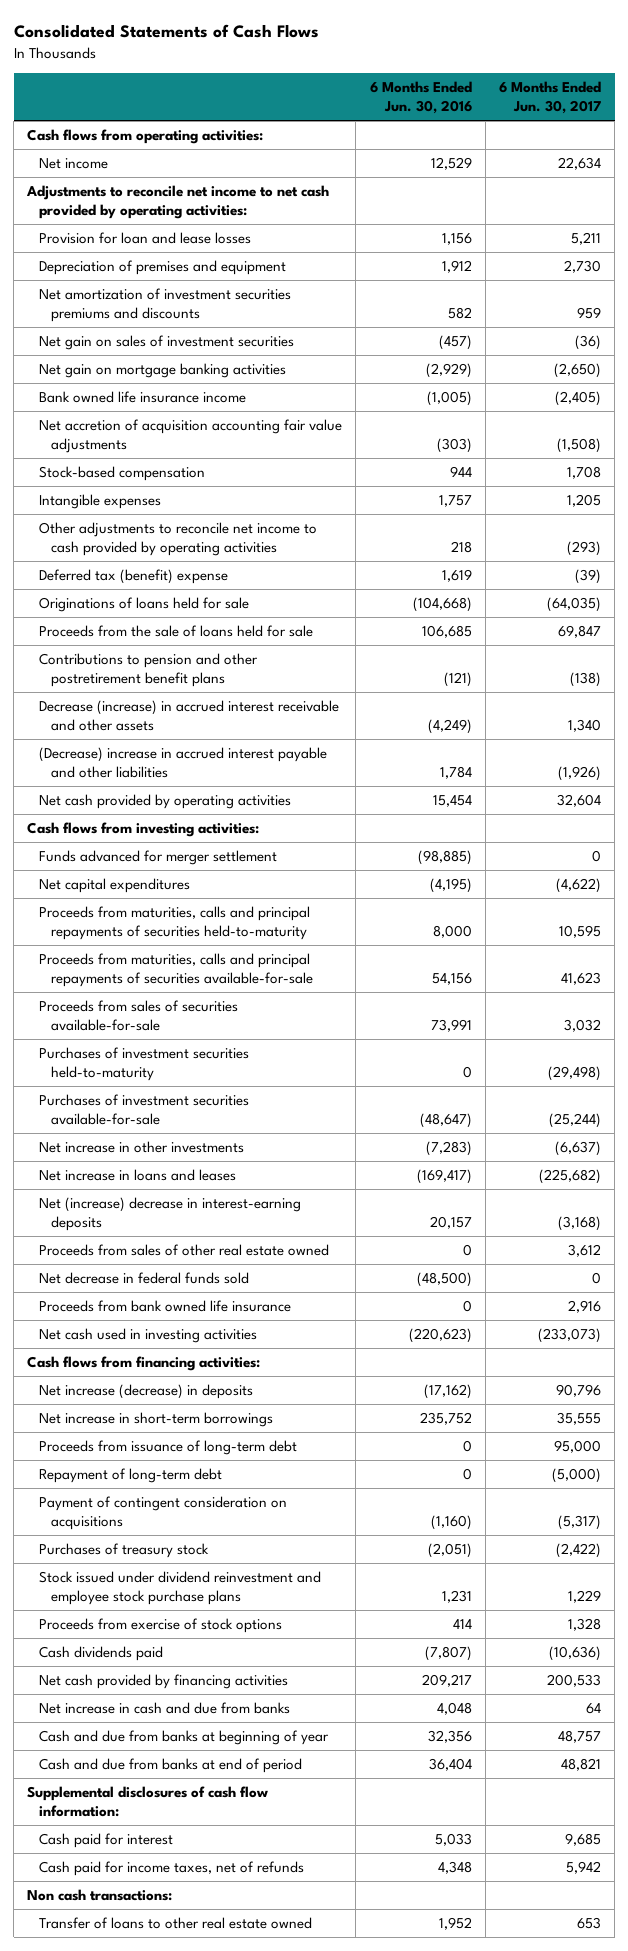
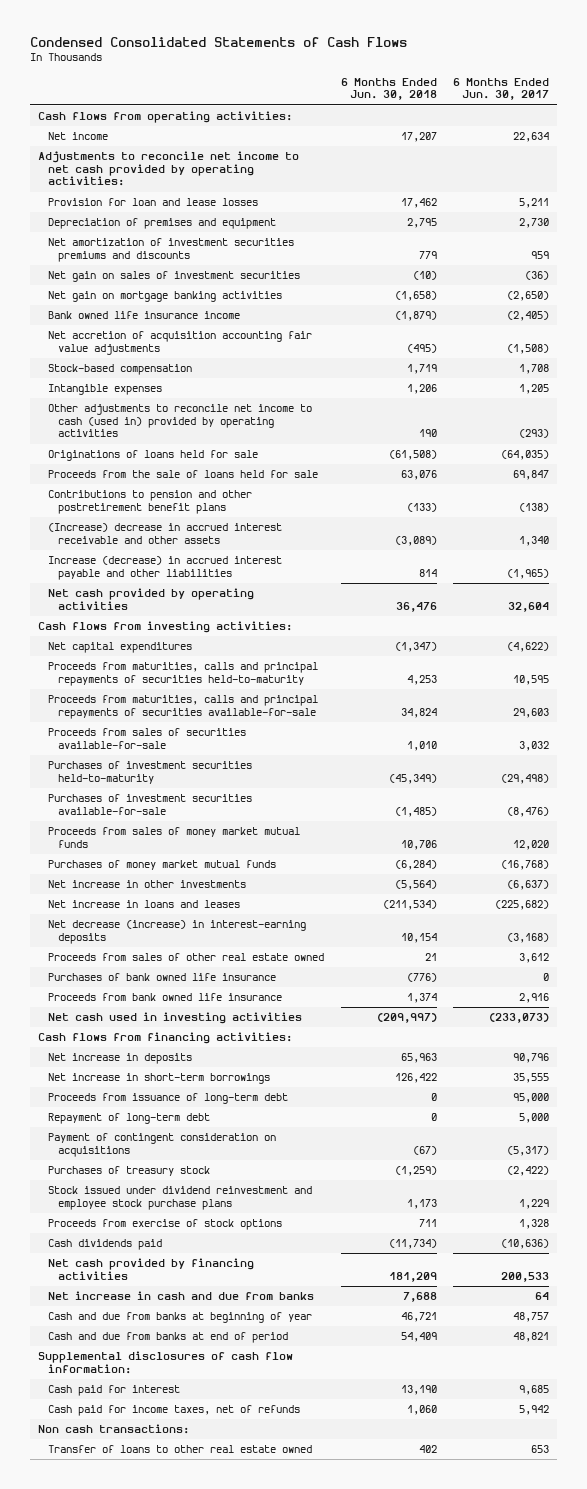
[13,24,319,39] Consolidated Statements of Cash Flows -> [29,36,407,47] Condensed Consolidated Statements of Cash Flows
[369,80,472,114] 6 Months Ended Jun. 30, 2016 -> none
none -> [340,77,437,101] 6 Months Ended Jun. 30, 2018
[39,569,229,585] Deferred tax (benefit) expense -> none
[39,522,318,557] Other adjustments to reconcile net income to cash provided by operating activities -> [48,404,313,438] Other adjustments to reconcile net income to cash (used in) provided by operating activities
[39,700,340,732] Decrease (increase) in accrued interest receivable and other assets -> [48,523,283,544] (Increase) decrease in accrued interest receivable and other assets
[39,747,328,779] (Decrease) increase in accrued interest payable and other liabilities -> [48,556,283,580] Increase (decrease) in accrued interest payable and other liabilities
[557,766,601,782] (1,926) -> [507,568,550,579] (1,965)
[39,850,278,866] Funds advanced for merger settlement -> none
[560,972,601,986] 41,623 -> [513,707,550,718] 29,603
[548,1113,601,1129] (25,244) -> [507,806,550,817] (8,476)
none -> [48,827,301,848] Proceeds from sales of money market mutual funds
none -> [48,860,277,871] Purchases of money market mutual funds
[39,1197,302,1232] Net (increase) decrease in interest-earning deposits -> [48,920,307,944] Net decrease (increase) in interest-earning deposits
[39,1272,250,1285] Net decrease in federal funds sold -> none
none -> [48,973,277,982] Purchases of bank owned life insurance
[39,1384,254,1400] Net increase (decrease) in deposits -> [48,1053,193,1065] Net increase in deposits
[551,1468,601,1484] (5,000) -> [519,1113,550,1124] 5,000

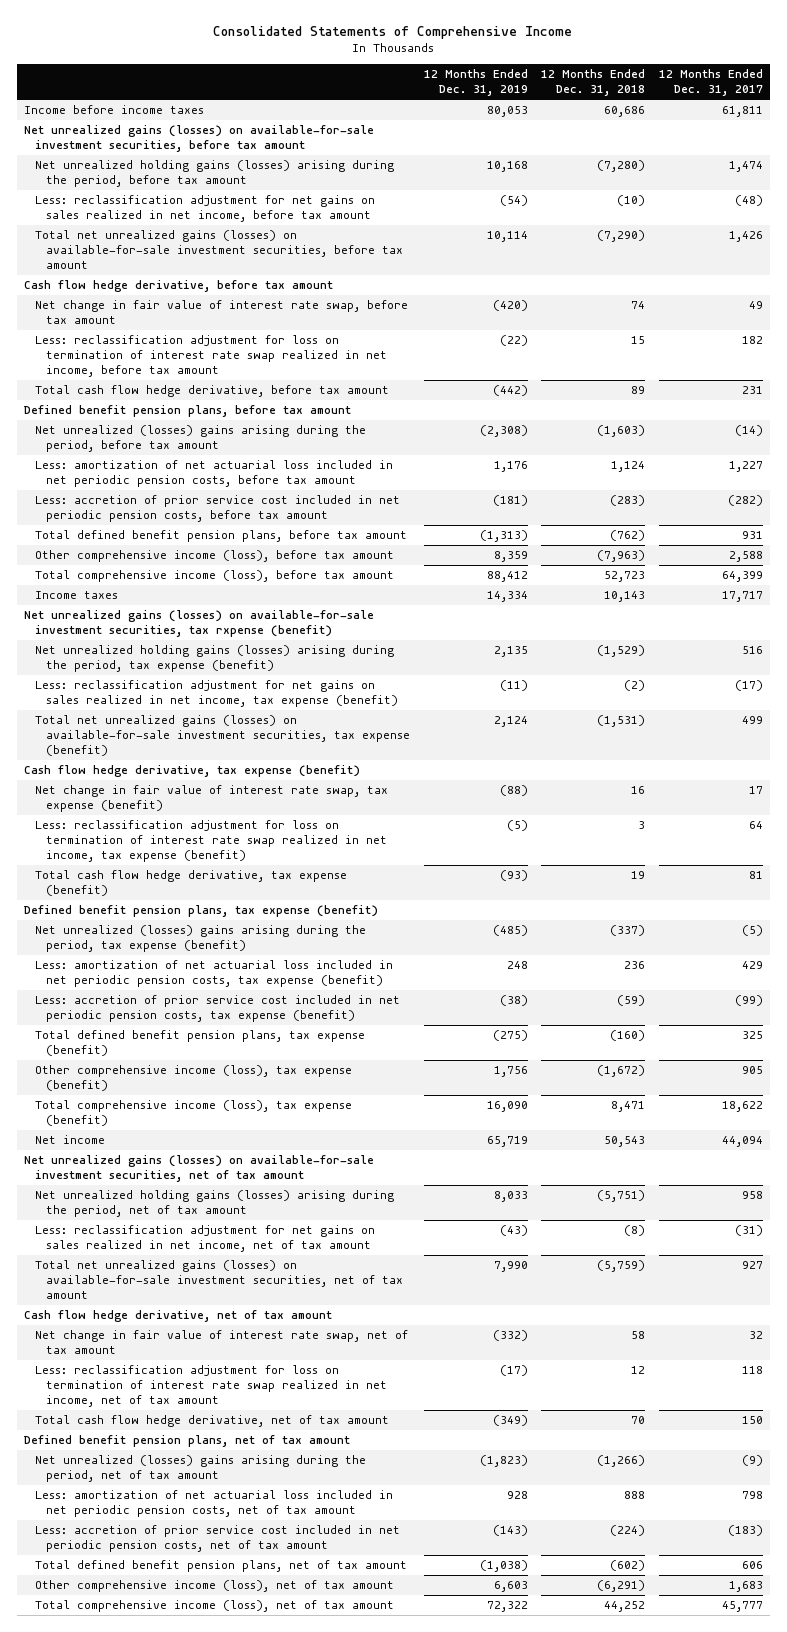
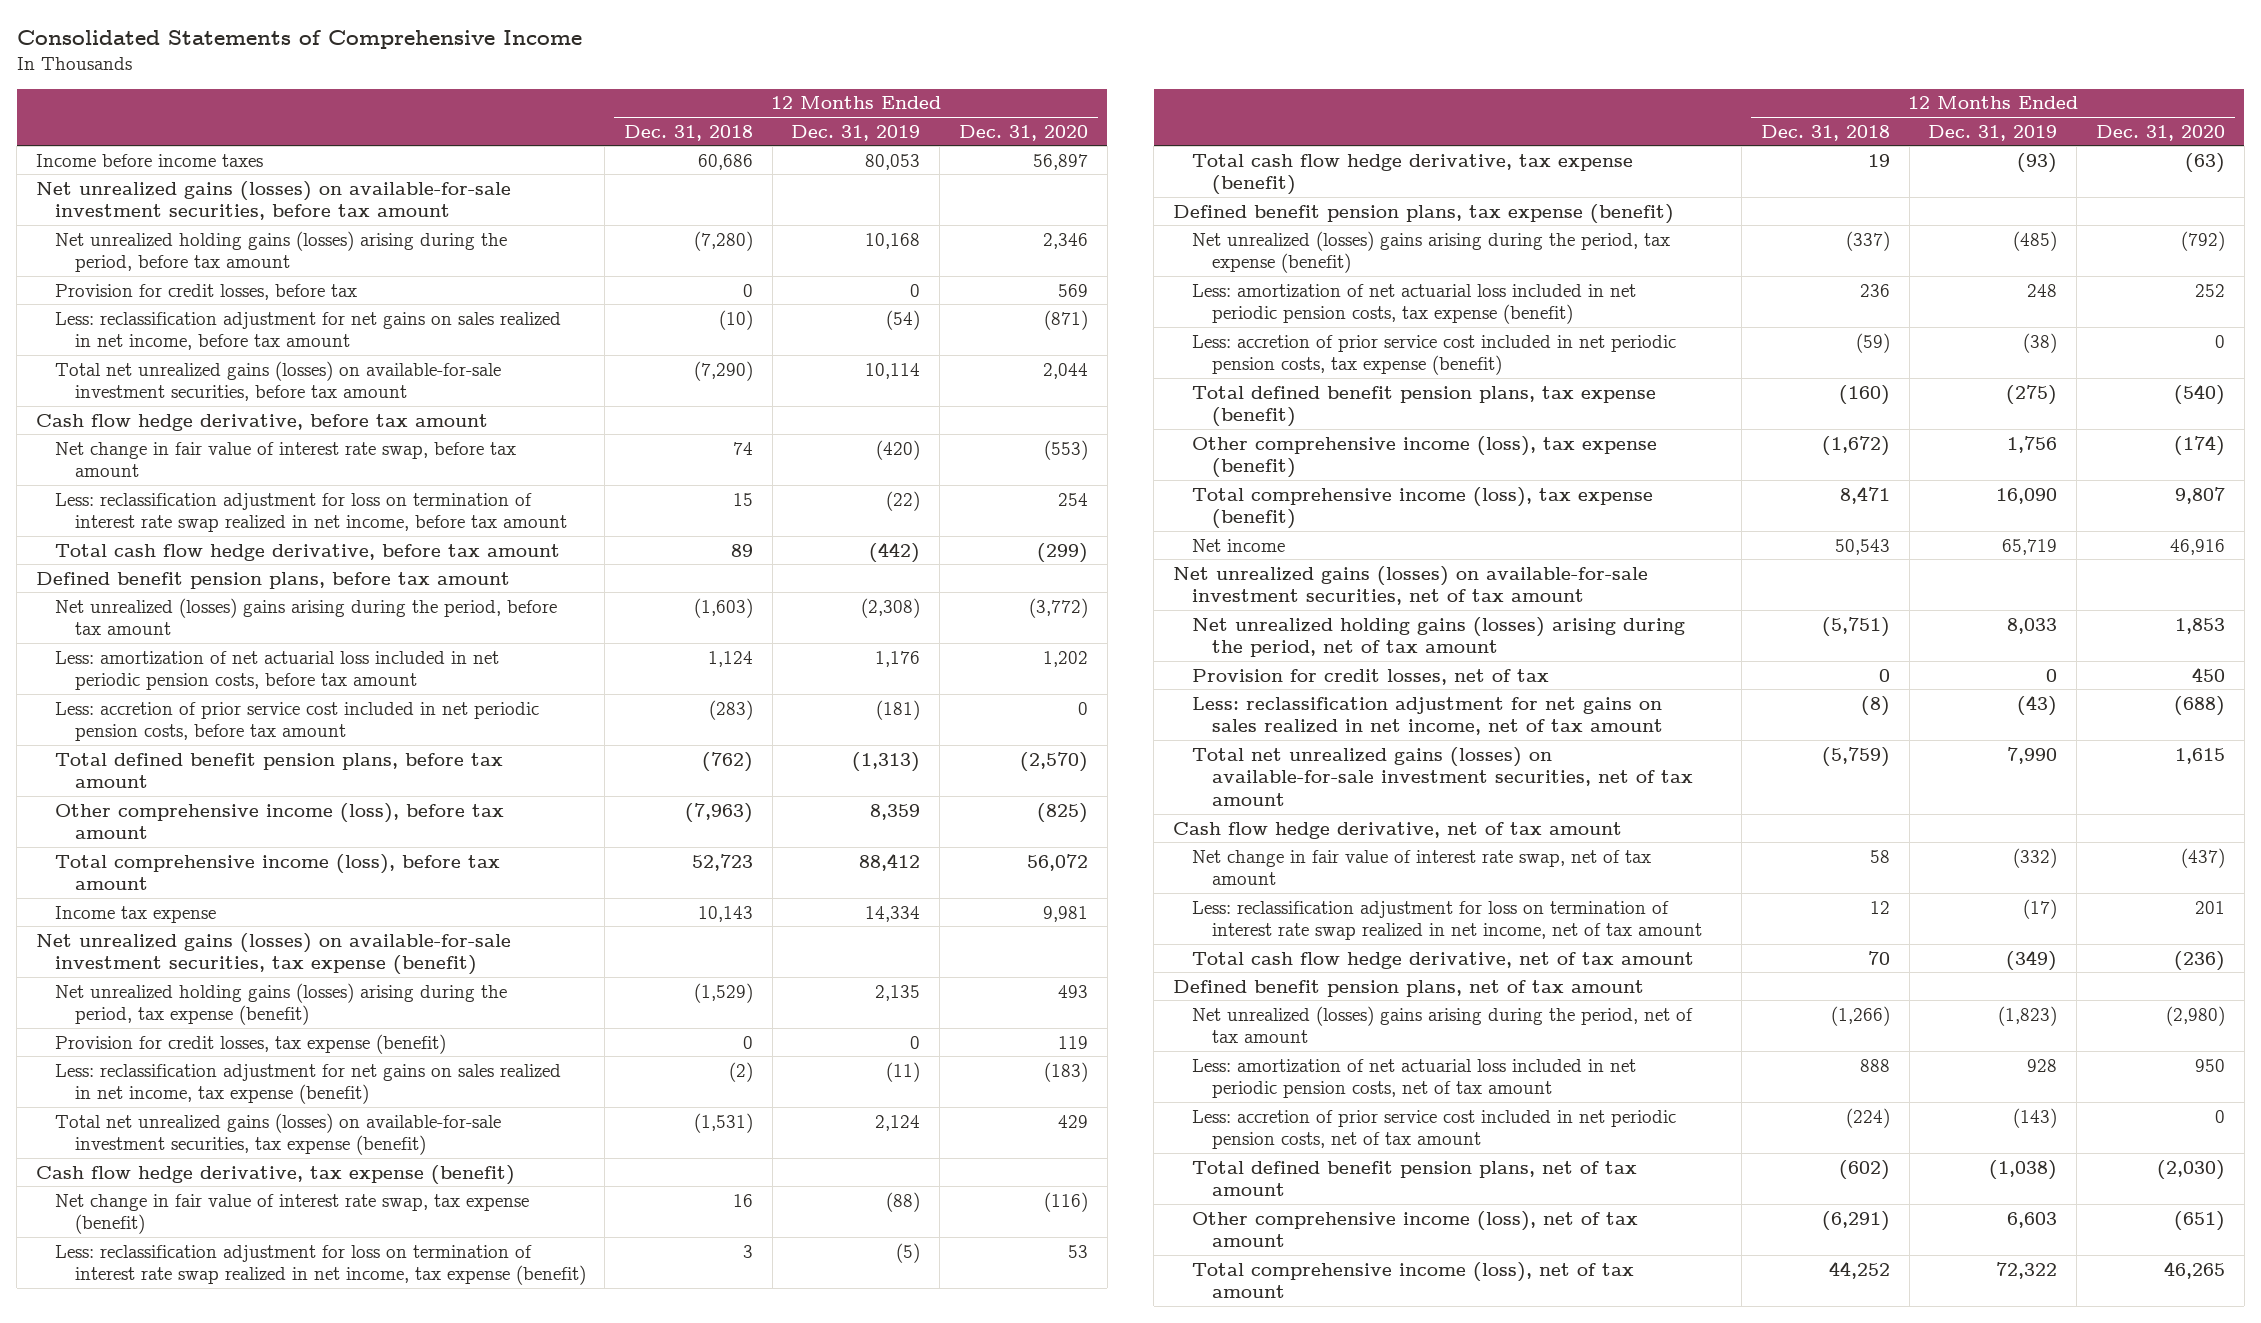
[659,69,764,96] 12 Months Ended Dec. 31, 2017 -> none
none -> [958,124,1088,141] Dec. 31, 2020
none -> [55,283,358,300] Provision for credit losses, before tax
[34,591,118,600] Income taxes -> [55,905,217,923] Income tax expense
[23,610,374,638] Net unrealized gains (losses) on available-for-sale investment securities, tax rxpense (benefit) -> [35,932,511,976] Net unrealized gains (losses) on available-for-sale investment securities, tax expense (benefit)
none -> [55,1033,447,1054] Provision for credit losses, tax expense (benefit)
none -> [1192,668,1550,685] Provision for credit losses, net of tax

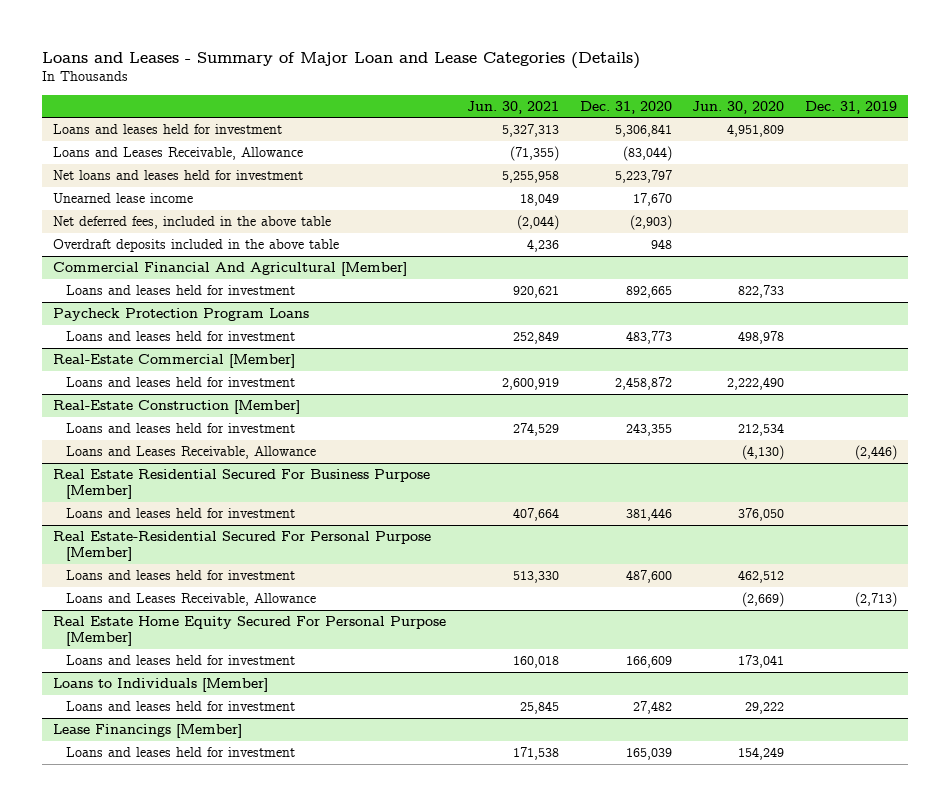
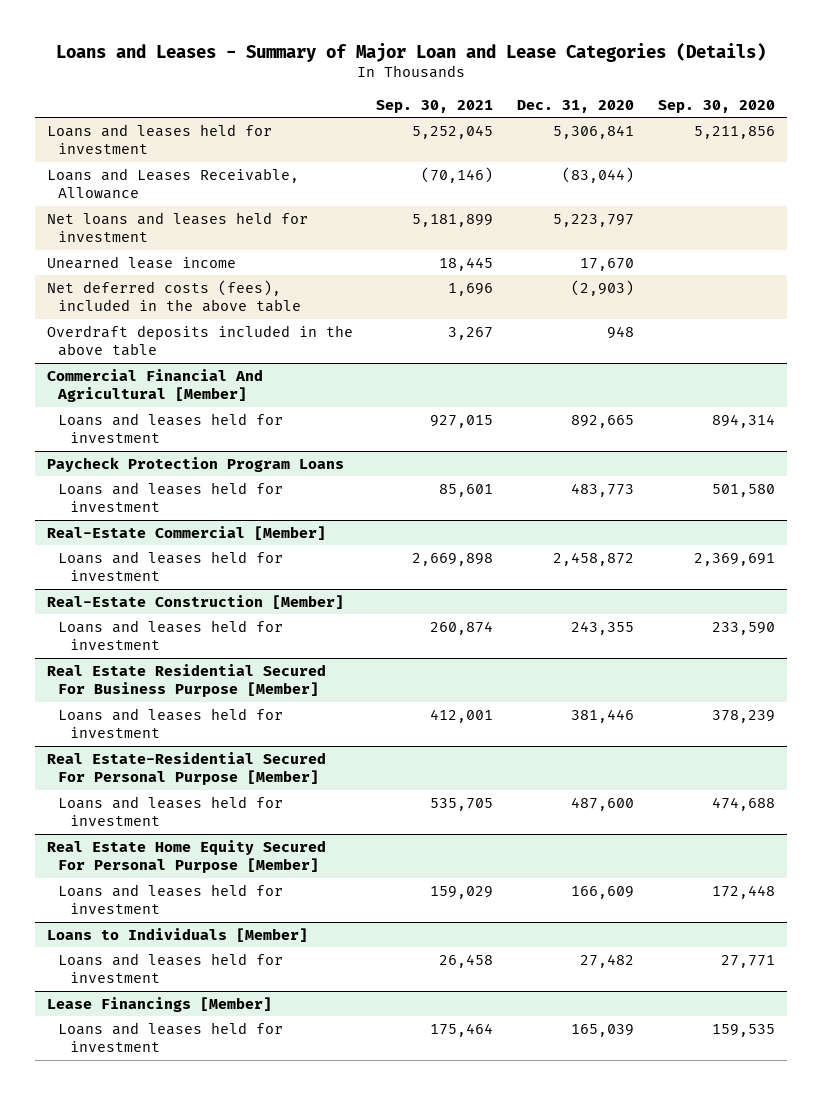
[466,100,559,114] Jun. 30, 2021 -> none
[692,100,785,114] Jun. 30, 2020 -> none
[805,100,898,114] Dec. 31, 2019 -> none
none -> [376,99,494,113] Sep. 30, 2021
none -> [657,99,775,113] Sep. 30, 2020
[52,215,331,229] Net deferred fees, included in the above table -> [46,279,302,313] Net deferred costs (fees), included in the above table
[65,445,316,459] Loans and Leases Receivable, Allowance -> none
[65,592,316,606] Loans and Leases Receivable, Allowance -> none

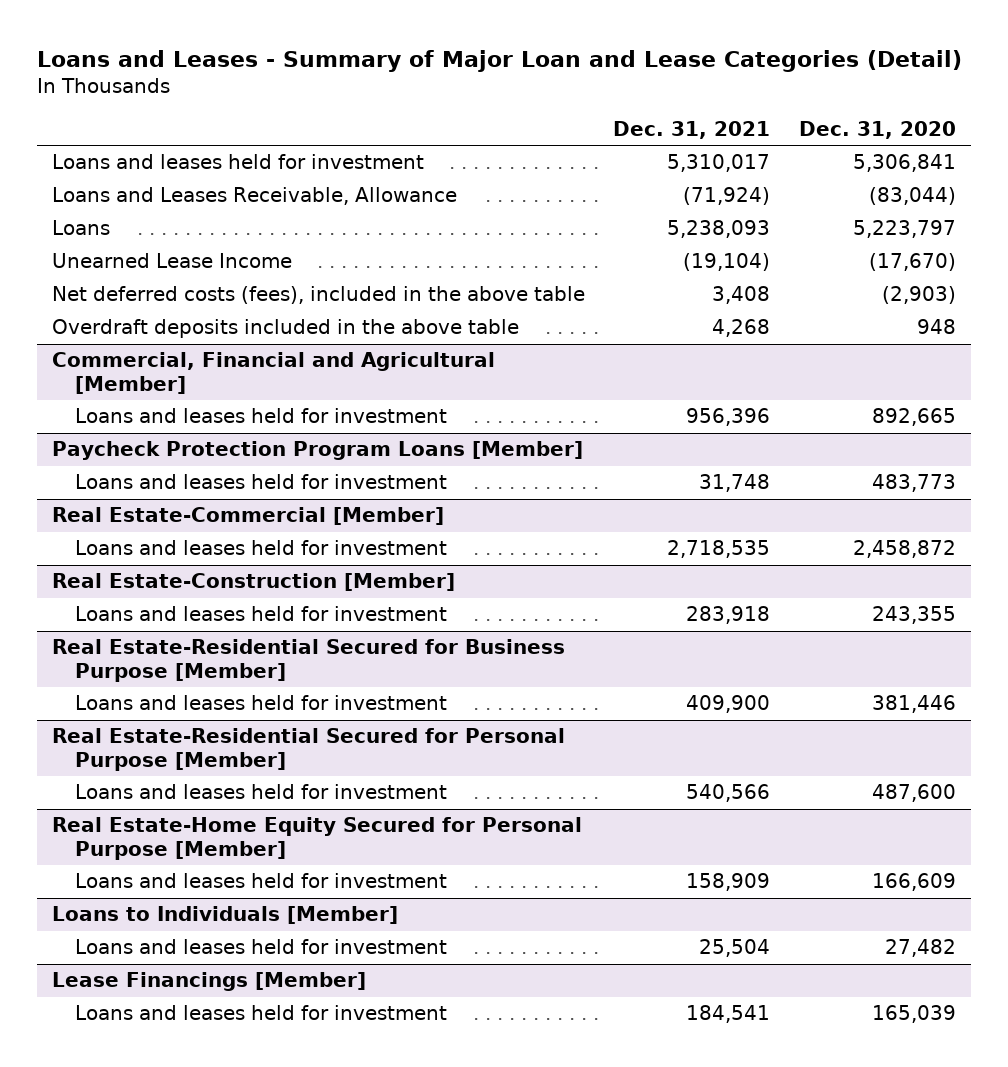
[55,42,766,62] Loans and Leases - Summary of Major Loan and Lease Categories (Details) -> [37,50,963,73] Loans and Leases - Summary of Major Loan and Lease Categories (Detail)
[376,99,494,113] Sep. 30, 2021 -> none
[657,99,775,113] Sep. 30, 2020 -> none
none -> [613,120,771,139] Dec. 31, 2021
[46,211,308,243] Net loans and leases held for investment -> [51,220,110,236] Loans
[46,255,236,269] Unearned lease income -> [51,253,292,269] Unearned Lease Income
[580,257,635,271] 17,670 -> [869,253,957,272] (17,670)
[46,368,263,403] Commercial Financial And Agricultural [Member] -> [51,352,495,394] Commercial, Financial and Agricultural [Member]
[46,456,344,472] Paycheck Protection Program Loans -> [51,441,583,461] Paycheck Protection Program Loans [Member]
[46,525,326,540] Real-Estate Commercial [Member] -> [51,507,444,526] Real Estate-Commercial [Member]
[46,594,344,609] Real-Estate Construction [Member] -> [51,573,455,592] Real Estate-Construction [Member]
[46,663,326,698] Real Estate Residential Secured For Business Purpose [Member] -> [51,639,565,682] Real Estate-Residential Secured for Business Purpose [Member]
[46,751,326,786] Real Estate-Residential Secured For Personal Purpose [Member] -> [51,728,565,771] Real Estate-Residential Secured for Personal Purpose [Member]
[46,839,326,874] Real Estate Home Equity Secured For Personal Purpose [Member] -> [51,817,582,860] Real Estate-Home Equity Secured for Personal Purpose [Member]

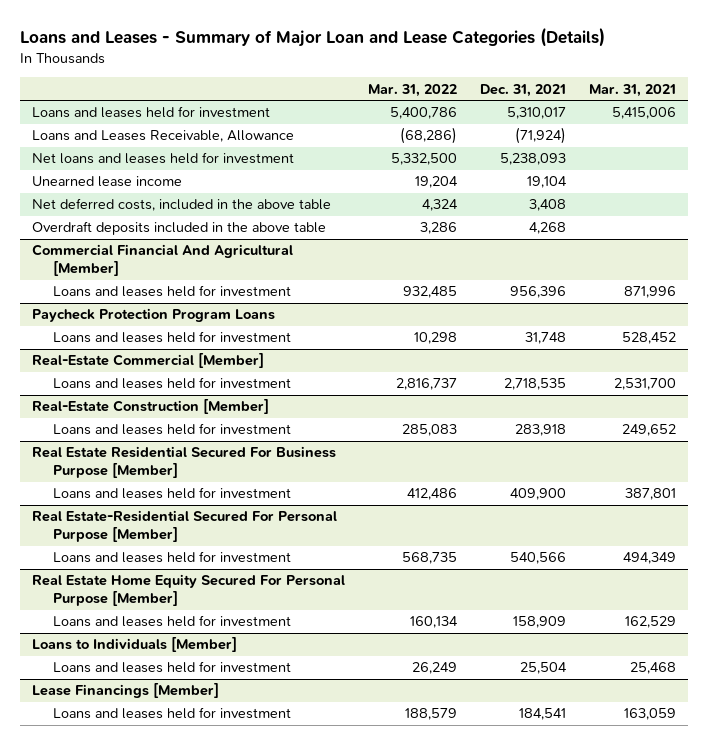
[37,50,963,73] Loans and Leases - Summary of Major Loan and Lease Categories (Detail) -> [20,27,606,48] Loans and Leases - Summary of Major Loan and Lease Categories (Details)
[799,120,957,139] Dec. 31, 2020 -> none
none -> [368,83,458,97] Mar. 31, 2022
none -> [589,83,677,97] Mar. 31, 2021
[51,220,110,236] Loans -> [31,152,294,165] Net loans and leases held for investment
[51,253,292,269] Unearned Lease Income -> [31,176,182,188] Unearned lease income
[683,253,771,272] (19,104) -> [527,176,568,189] 19,104
[51,286,585,305] Net deferred costs (fees), included in the above table -> [31,198,331,212] Net deferred costs, included in the above table
[51,352,495,394] Commercial, Financial and Agricultural [Member] -> [31,244,293,277] Commercial Financial And Agricultural [Member]
[51,441,583,461] Paycheck Protection Program Loans [Member] -> [31,308,275,323] Paycheck Protection Program Loans
[51,507,444,526] Real Estate-Commercial [Member] -> [31,353,264,369] Real-Estate Commercial [Member]
[51,573,455,592] Real Estate-Construction [Member] -> [31,399,269,415] Real-Estate Construction [Member]
[51,639,565,682] Real Estate-Residential Secured for Business Purpose [Member] -> [31,446,336,479] Real Estate Residential Secured For Business Purpose [Member]
[51,728,565,771] Real Estate-Residential Secured for Personal Purpose [Member] -> [31,510,337,543] Real Estate-Residential Secured For Personal Purpose [Member]
[51,817,582,860] Real Estate-Home Equity Secured for Personal Purpose [Member] -> [31,574,345,607] Real Estate Home Equity Secured For Personal Purpose [Member]

